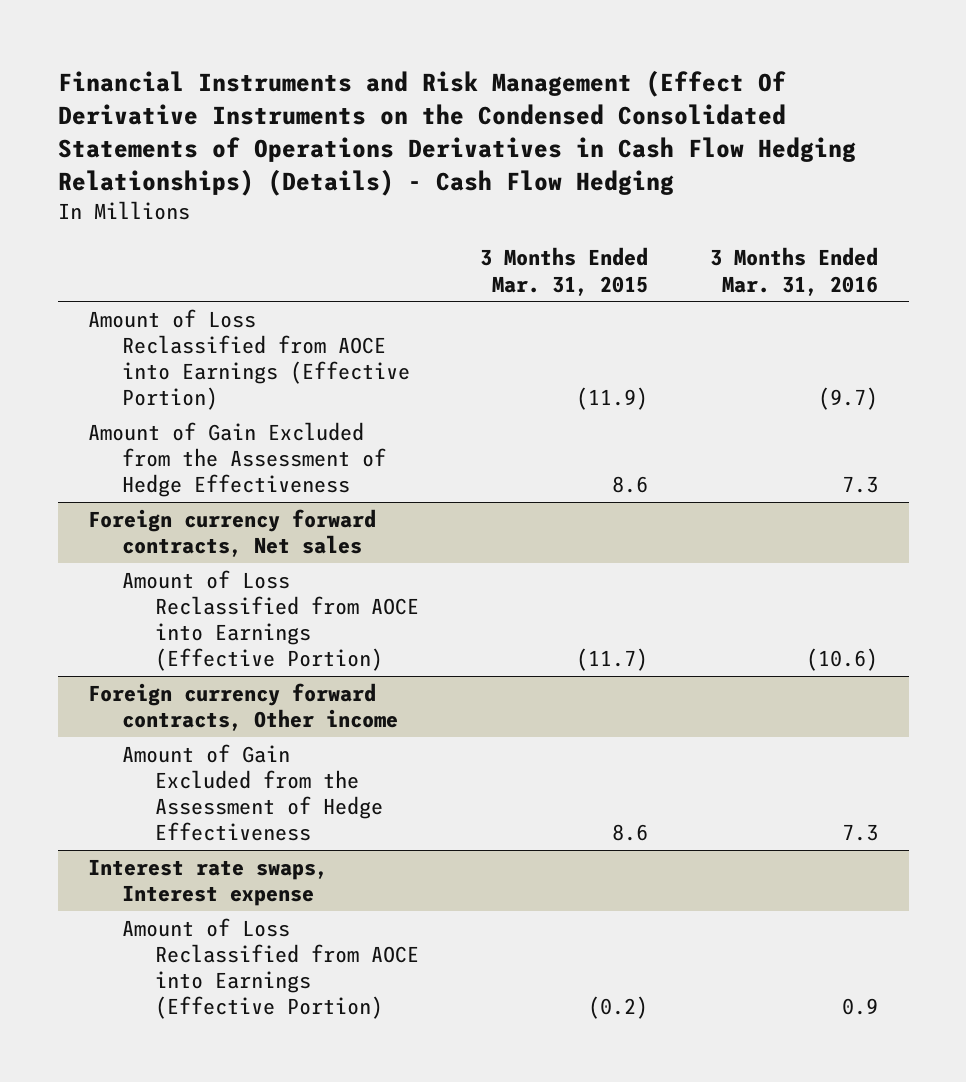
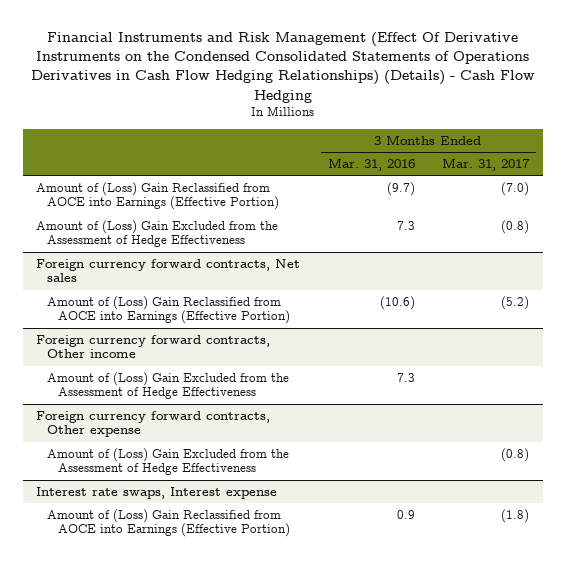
[480,247,649,296] 3 Months Ended Mar. 31, 2015 -> none
none -> [442,158,531,172] Mar. 31, 2017
[88,308,410,411] Amount of Loss Reclassified from AOCE into Earnings (Effective Portion) -> [36,181,280,211] Amount of (Loss) Gain Reclassified from AOCE into Earnings (Effective Portion)
[88,421,386,498] Amount of Gain Excluded from the Assessment of Hedge Effectiveness -> [36,219,279,248] Amount of (Loss) Gain Excluded from the Assessment of Hedge Effectiveness
[121,569,419,672] Amount of Loss Reclassified from AOCE into Earnings (Effective Portion) -> [47,295,290,325] Amount of (Loss) Gain Reclassified from AOCE into Earnings (Effective Portion)
[121,743,383,842] Amount of Gain Excluded from the Assessment of Hedge Effectiveness -> [47,371,290,400] Amount of (Loss) Gain Excluded from the Assessment of Hedge Effectiveness
none -> [36,410,271,438] Foreign currency forward contracts, Other expense
none -> [47,447,290,476] Amount of (Loss) Gain Excluded from the Assessment of Hedge Effectiveness
[121,917,419,1020] Amount of Loss Reclassified from AOCE into Earnings (Effective Portion) -> [47,508,290,538] Amount of (Loss) Gain Reclassified from AOCE into Earnings (Effective Portion)

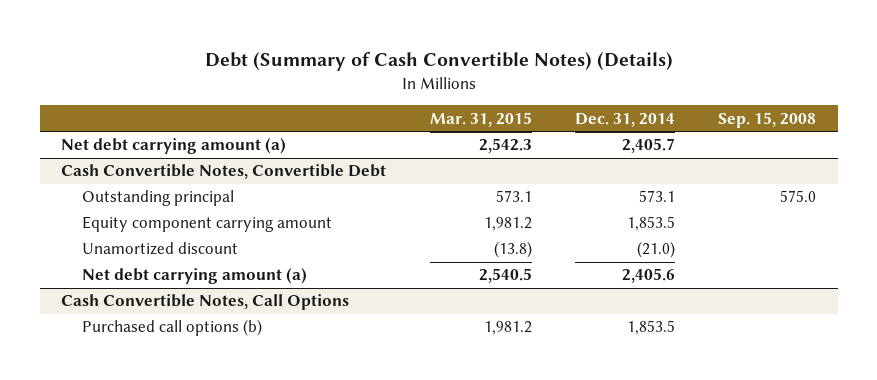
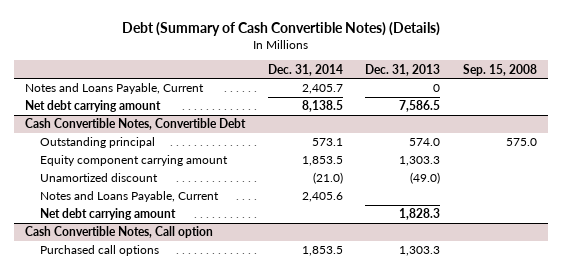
[429,111,532,127] Mar. 31, 2015 -> none
none -> [365,63,441,76] Dec. 31, 2013
[61,137,287,155] Net debt carrying amount (a) -> [25,83,205,95] Notes and Loans Payable, Current
none -> [25,100,162,113] Net debt carrying amount
[81,267,307,285] Net debt carrying amount (a) -> [39,191,219,203] Notes and Loans Payable, Current
none -> [39,208,176,221] Net debt carrying amount
[61,294,350,311] Cash Convertible Notes, Call Options -> [25,226,214,239] Cash Convertible Notes, Call option
[81,319,262,337] Purchased call options (b) -> [39,245,159,257] Purchased call options

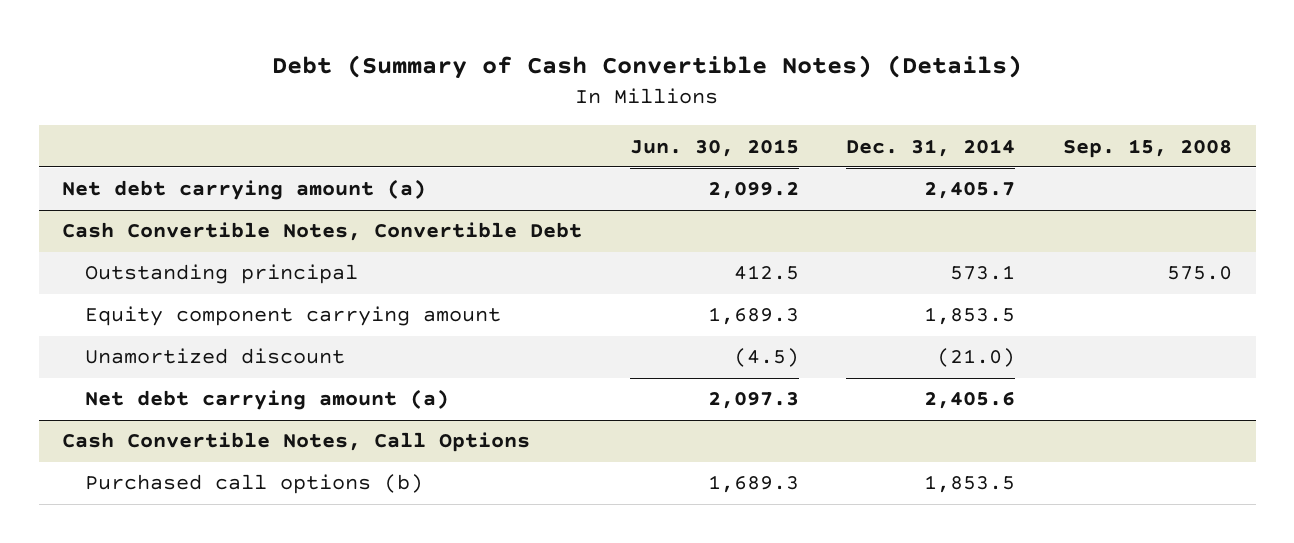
[365,63,441,76] Dec. 31, 2013 -> none
none -> [629,138,799,157] Jun. 30, 2015
[25,100,162,113] Net debt carrying amount -> none
[25,83,205,95] Notes and Loans Payable, Current -> [62,179,427,201] Net debt carrying amount (a)
[39,208,176,221] Net debt carrying amount -> none
[39,191,219,203] Notes and Loans Payable, Current -> [85,389,450,411] Net debt carrying amount (a)
[25,226,214,239] Cash Convertible Notes, Call option -> [62,432,531,453] Cash Convertible Notes, Call Options
[39,245,159,257] Purchased call options -> [85,474,424,495] Purchased call options (b)

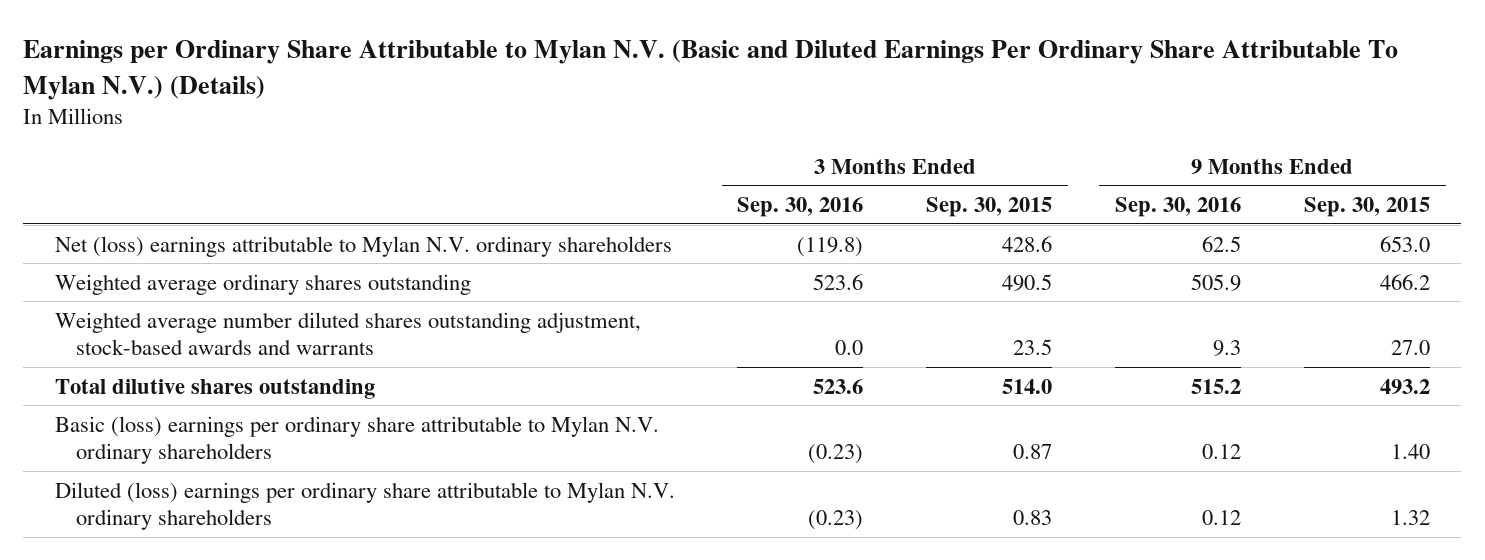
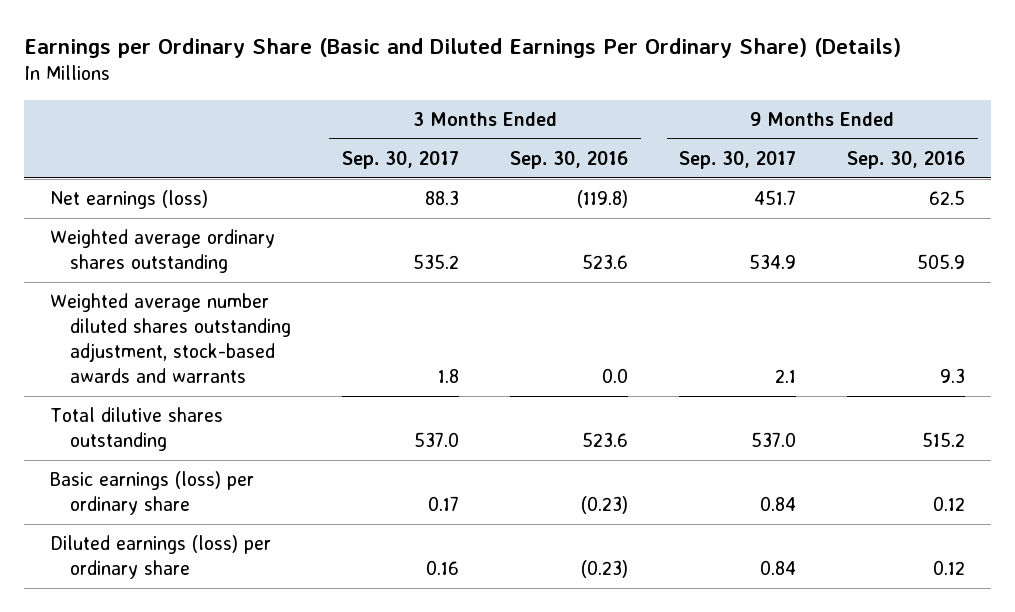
[23,40,1399,100] Earnings per Ordinary Share Attributable to Mylan N.V. (Basic and Diluted Earnings Per Ordinary Share Attributable To Mylan N.V.) (Details) -> [24,38,902,59] Earnings per Ordinary Share (Basic and Diluted Earnings Per Ordinary Share) (Details)
[926,196,1053,217] Sep. 30, 2015 -> none
[1303,196,1430,217] Sep. 30, 2015 -> none
none -> [342,151,460,170] Sep. 30, 2017
none -> [679,151,797,170] Sep. 30, 2017
[54,235,672,257] Net (loss) earnings attributable to Mylan N.V. ordinary shareholders -> [49,190,208,210] Net earnings (loss)
[54,415,659,464] Basic (loss) earnings per ordinary share attributable to Mylan N.V. ordinary shareholders -> [49,471,254,516] Basic earnings (loss) per ordinary share
[54,481,675,530] Diluted (loss) earnings per ordinary share attributable to Mylan N.V. ordinary shareholders -> [49,535,271,580] Diluted earnings (loss) per ordinary share

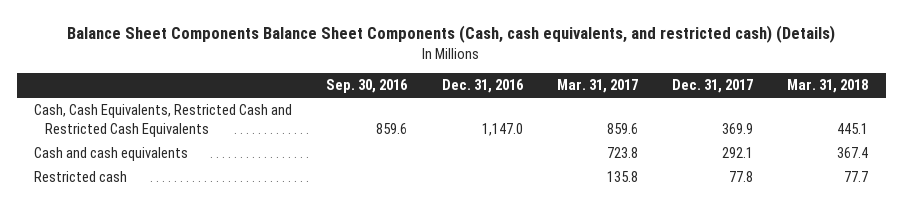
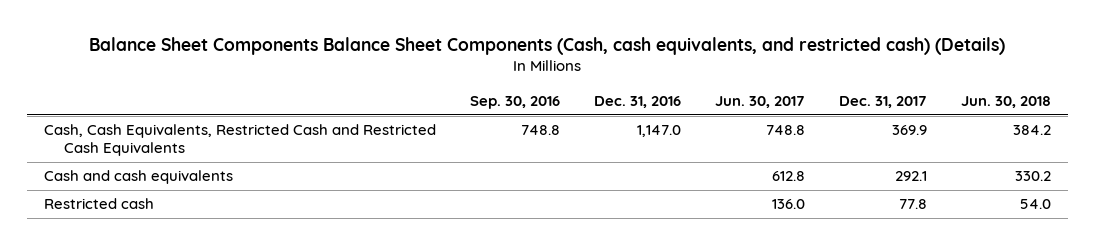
[556,79,638,94] Mar. 31, 2017 -> none
[787,79,869,94] Mar. 31, 2018 -> none
none -> [714,96,805,109] Jun. 30, 2017
none -> [960,96,1051,109] Jun. 30, 2018
[376,122,408,134] 859.6 -> [521,125,561,136] 748.8

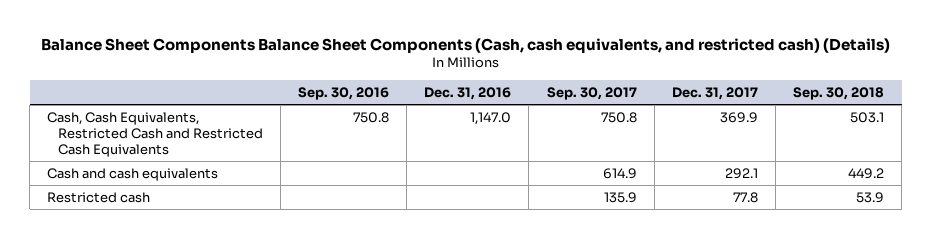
[714,96,805,109] Jun. 30, 2017 -> none
[960,96,1051,109] Jun. 30, 2018 -> none
none -> [546,86,637,100] Sep. 30, 2017
none -> [793,86,885,100] Sep. 30, 2018
[521,125,561,136] 748.8 -> [352,111,389,123] 750.8

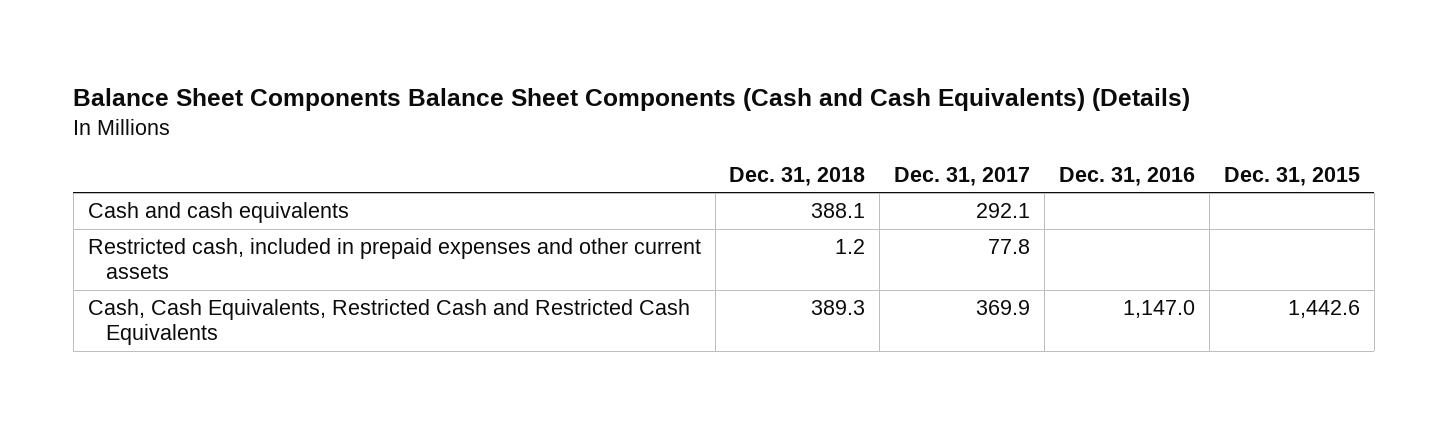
[40,37,890,53] Balance Sheet Components Balance Sheet Components (Cash, cash equivalents, and restricted cash) (Details) -> [73,88,1191,112] Balance Sheet Components Balance Sheet Components (Cash and Cash Equivalents) (Details)
[297,86,389,100] Sep. 30, 2016 -> none
[546,86,637,100] Sep. 30, 2017 -> none
[793,86,885,100] Sep. 30, 2018 -> none
none -> [729,166,866,186] Dec. 31, 2018
none -> [1223,166,1360,186] Dec. 31, 2015
[47,191,151,203] Restricted cash -> [87,238,701,280] Restricted cash, included in prepaid expenses and other current assets
[47,111,263,157] Cash, Cash Equivalents, Restricted Cash and Restricted Cash Equivalents -> [87,299,690,346] Cash, Cash Equivalents, Restricted Cash and Restricted Cash Equivalents

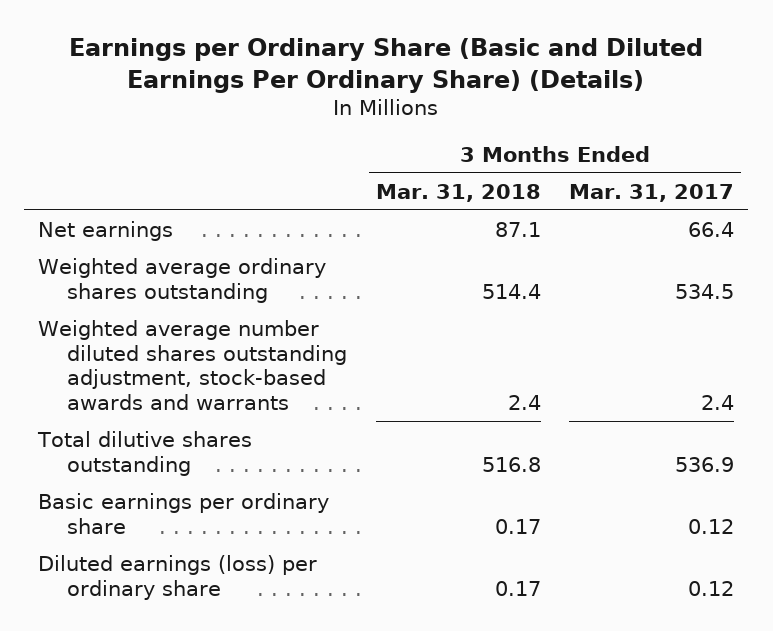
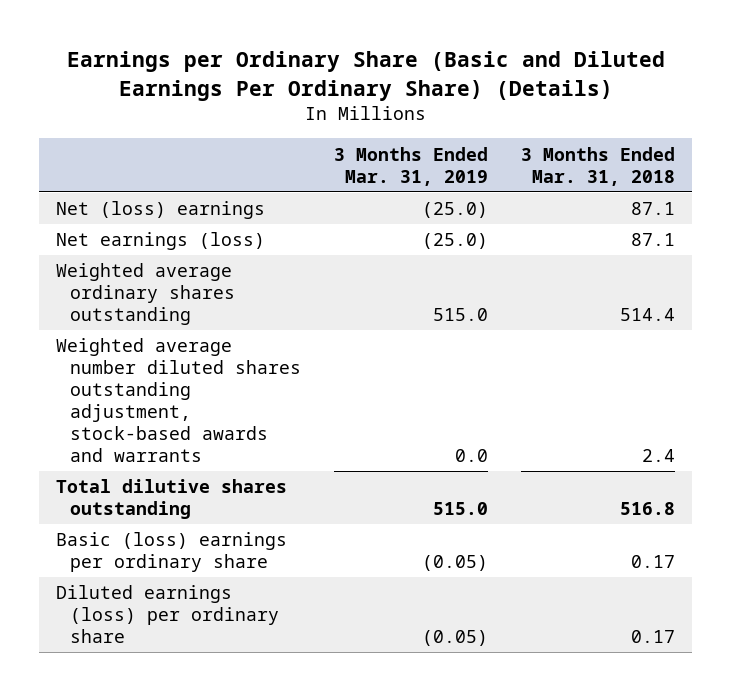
[569,183,735,202] Mar. 31, 2017 -> none
none -> [334,146,489,186] 3 Months Ended Mar. 31, 2019
[38,221,174,242] Net earnings -> [55,201,265,220] Net (loss) earnings
none -> [55,232,265,251] Net earnings (loss)
[38,493,330,534] Basic earnings per ordinary share -> [55,532,287,573] Basic (loss) earnings per ordinary share

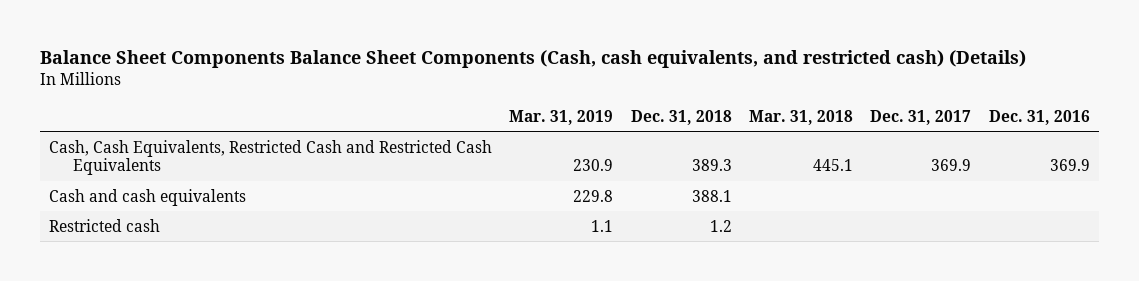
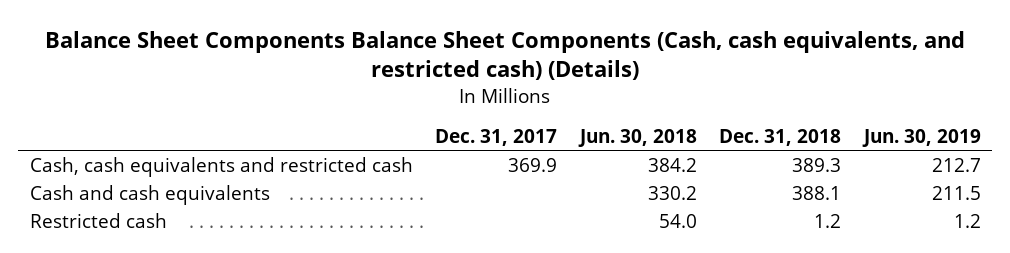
[509,109,614,125] Mar. 31, 2019 -> none
[749,109,854,125] Mar. 31, 2018 -> none
[988,109,1090,125] Dec. 31, 2016 -> none
none -> [577,129,697,148] Jun. 30, 2018
none -> [861,129,981,148] Jun. 30, 2019
[48,139,492,176] Cash, Cash Equivalents, Restricted Cash and Restricted Cash Equivalents -> [29,156,413,177] Cash, cash equivalents and restricted cash

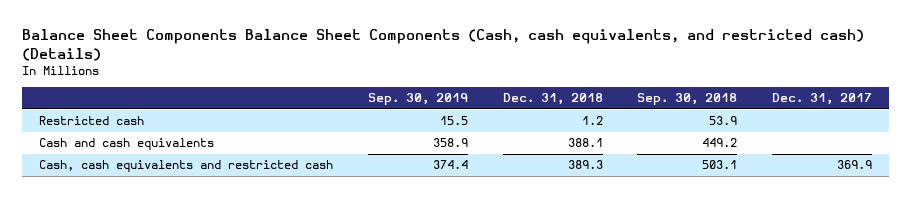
[577,129,697,148] Jun. 30, 2018 -> none
[861,129,981,148] Jun. 30, 2019 -> none
none -> [367,93,468,106] Sep. 30, 2019
none -> [637,93,738,106] Sep. 30, 2018
[29,184,270,205] Cash and cash equivalents -> [39,138,215,151] Cash and cash equivalents
[29,156,413,177] Cash, cash equivalents and restricted cash -> [39,160,334,173] Cash, cash equivalents and restricted cash

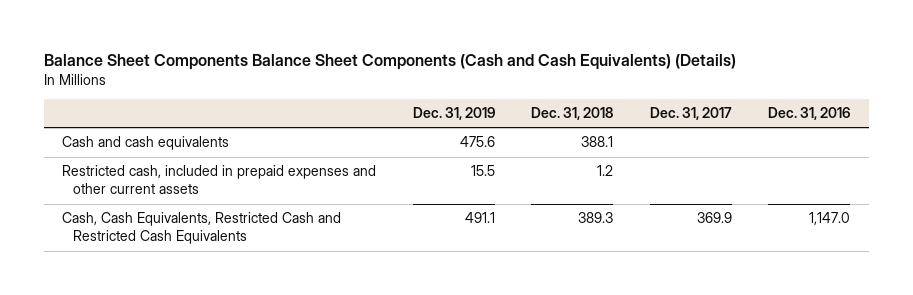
[21,29,864,62] Balance Sheet Components Balance Sheet Components (Cash, cash equivalents, and restricted cash) (Details) -> [44,53,737,70] Balance Sheet Components Balance Sheet Components (Cash and Cash Equivalents) (Details)
[367,93,468,106] Sep. 30, 2019 -> none
[637,93,738,106] Sep. 30, 2018 -> none
none -> [412,106,495,120] Dec. 31, 2019
none -> [768,106,851,120] Dec. 31, 2016
[39,116,145,126] Restricted cash -> none
none -> [62,165,377,195] Restricted cash, included in prepaid expenses and other current assets
[39,160,334,173] Cash, cash equivalents and restricted cash -> [62,212,342,245] Cash, Cash Equivalents, Restricted Cash and Restricted Cash Equivalents

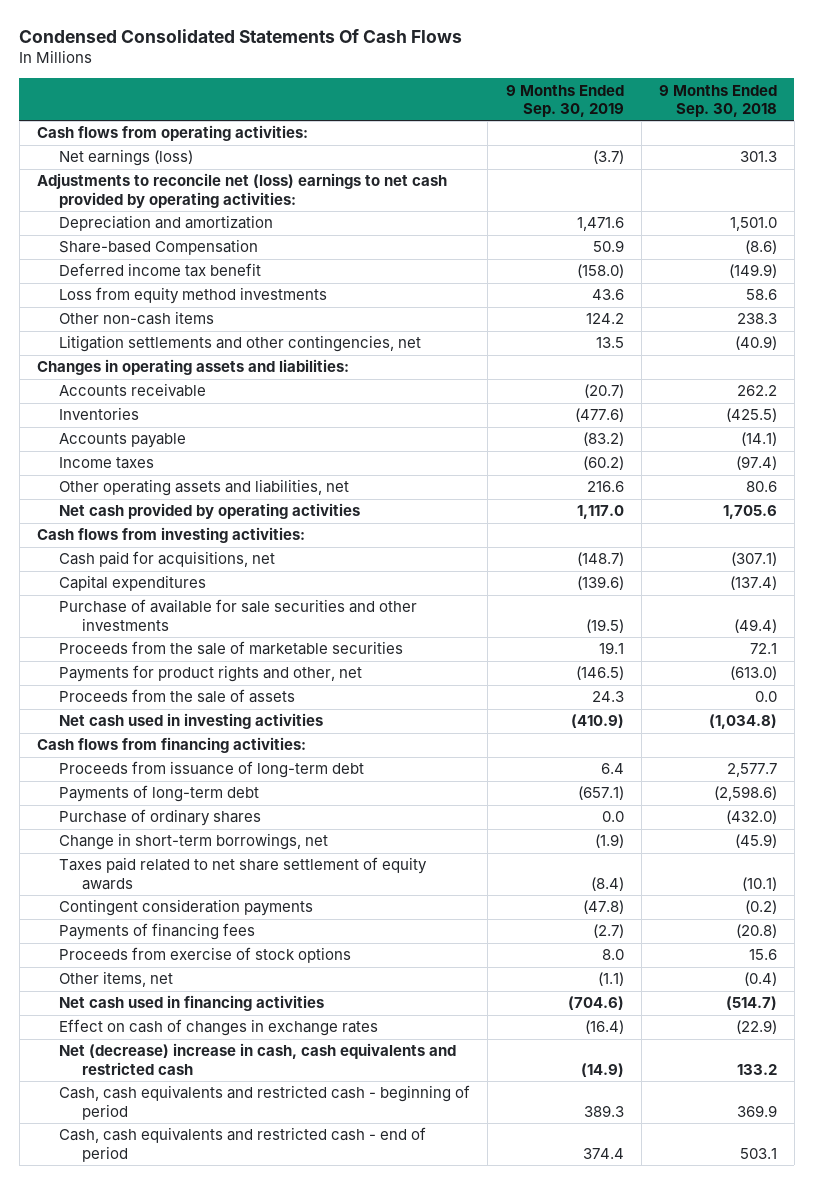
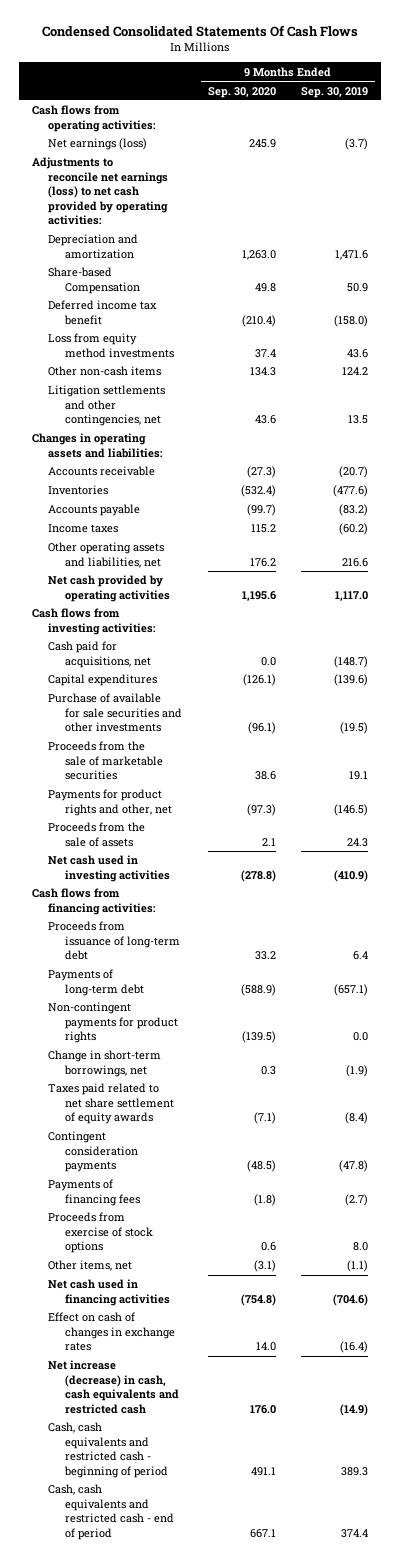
[658,84,777,117] 9 Months Ended Sep. 30, 2018 -> none
none -> [207,86,276,98] Sep. 30, 2020
[37,173,448,208] Adjustments to reconcile net (loss) earnings to net cash provided by operating activities: -> [31,157,169,226] Adjustments to reconcile net earnings (loss) to net cash provided by operating activities:
[59,809,262,827] Purchase of ordinary shares -> none
none -> [48,1002,178,1044] Non-contingent payments for product rights
[59,1043,457,1075] Net (decrease) increase in cash, cash equivalents and restricted cash -> [48,1360,179,1414] Net increase (decrease) in cash, cash equivalents and restricted cash

